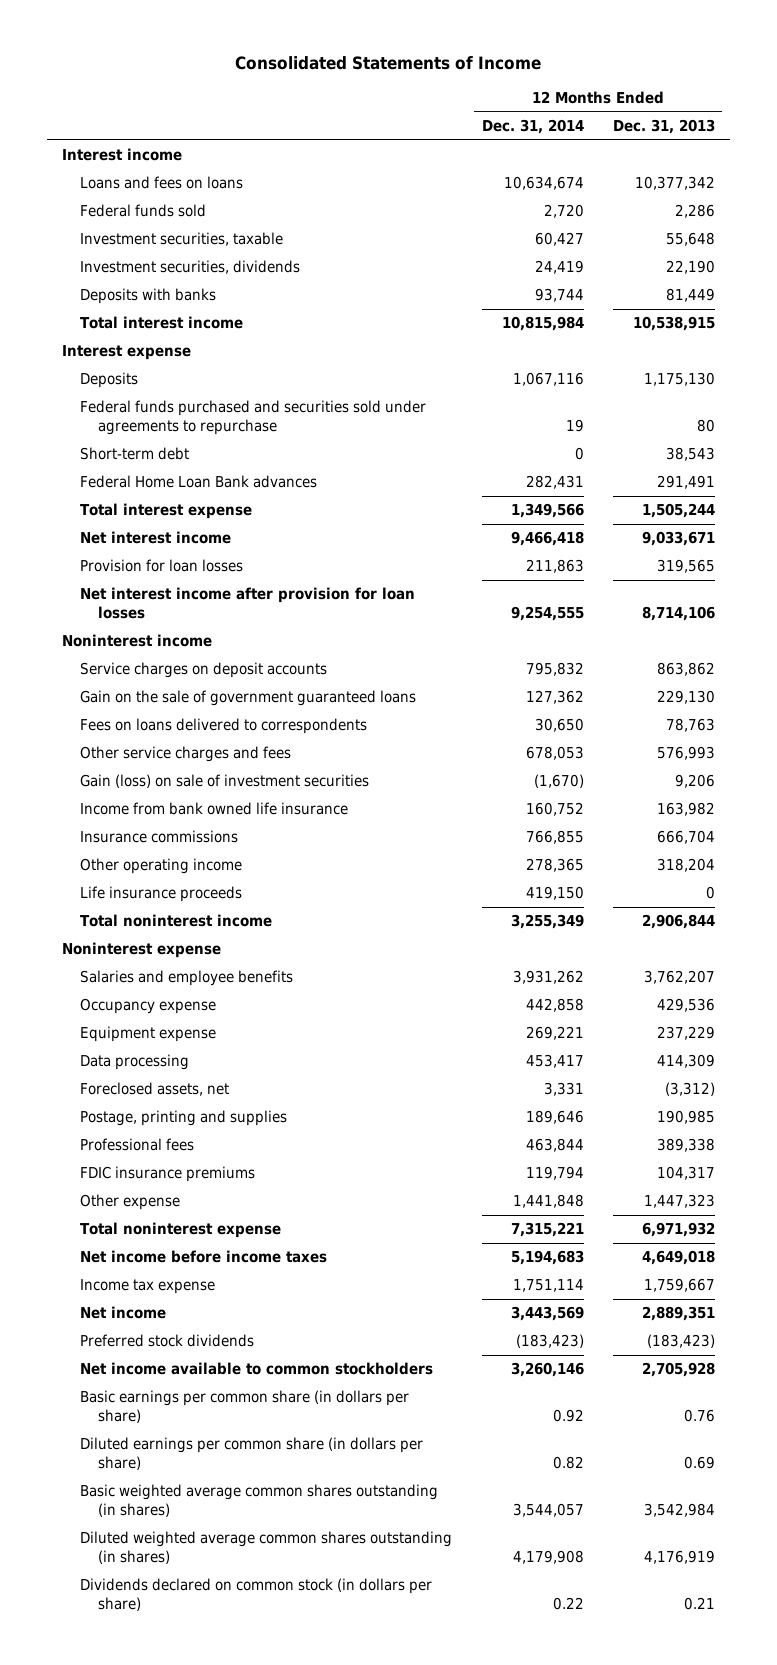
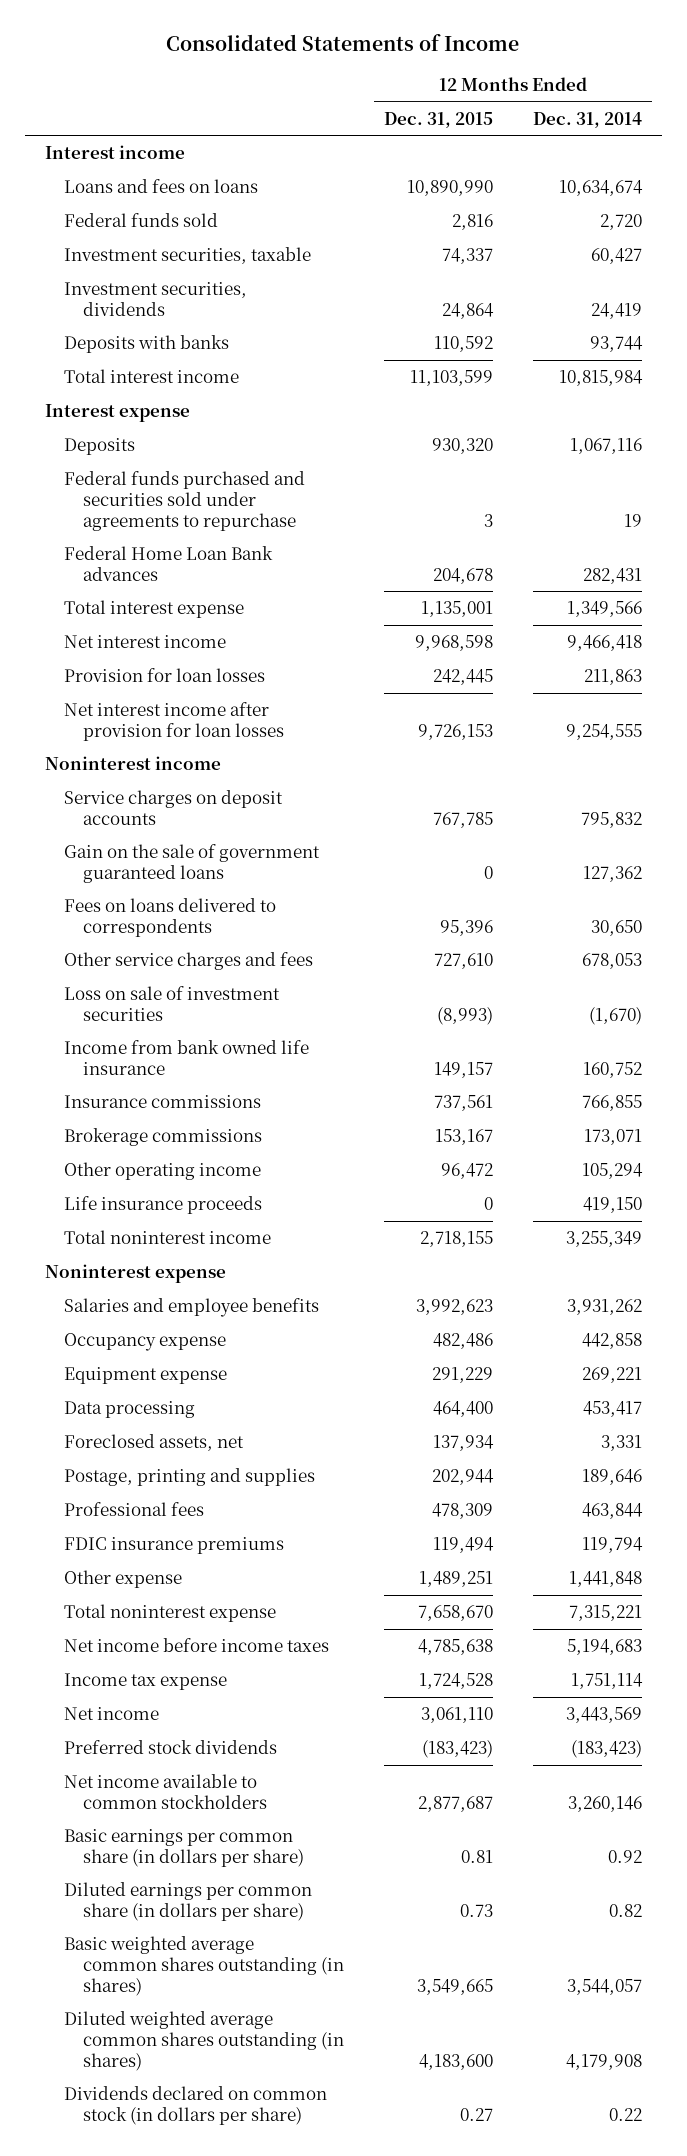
[613,119,716,135] Dec. 31, 2013 -> none
none -> [383,111,493,128] Dec. 31, 2015
[80,447,190,461] Short-term debt -> none
[80,774,370,789] Gain (loss) on sale of investment securities -> [63,985,280,1021] Loss on sale of investment securities
none -> [63,1127,262,1146] Brokerage commissions
[525,858,584,873] 278,365 -> [581,1162,643,1179] 105,294

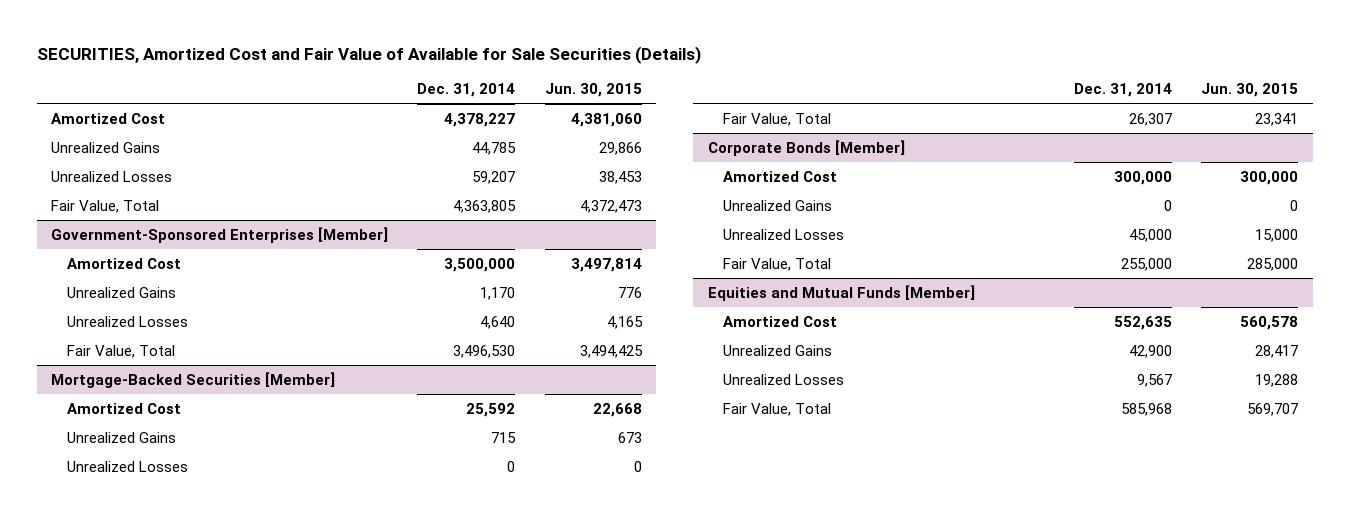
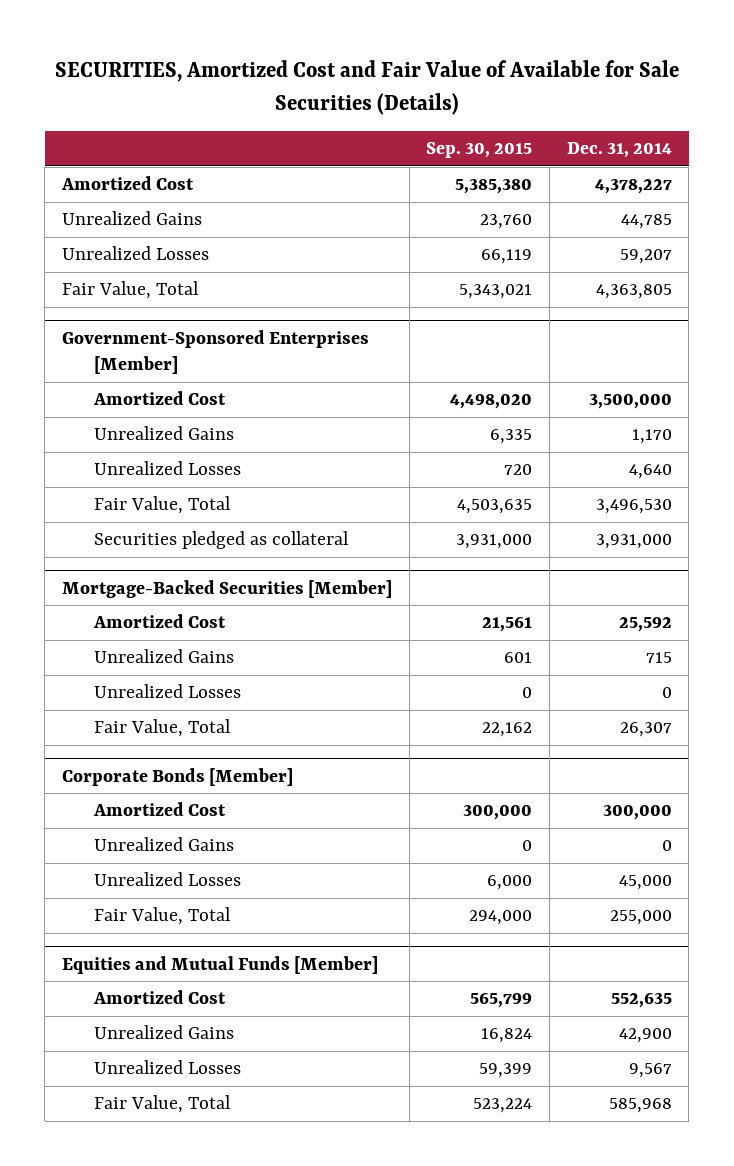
[544,82,642,97] Jun. 30, 2015 -> none
none -> [426,142,533,159] Sep. 30, 2015
none -> [93,531,349,550] Securities pledged as collateral

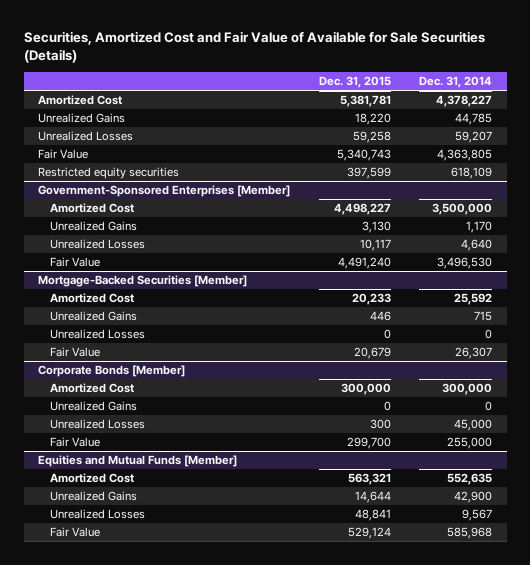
[54,60,679,115] SECURITIES, Amortized Cost and Fair Value of Available for Sale Securities (Details) -> [23,30,485,64] Securities, Amortized Cost and Fair Value of Available for Sale Securities (Details)
[426,142,533,159] Sep. 30, 2015 -> none
none -> [318,76,391,89] Dec. 31, 2015
[61,281,199,300] Fair Value, Total -> [37,149,88,160] Fair Value
none -> [37,167,179,180] Restricted equity securities
[93,531,349,550] Securities pledged as collateral -> none
[93,496,231,515] Fair Value, Total -> [49,257,100,268] Fair Value
[93,719,231,738] Fair Value, Total -> [49,347,100,358] Fair Value
[93,907,231,926] Fair Value, Total -> [49,437,100,448] Fair Value
[93,1095,231,1114] Fair Value, Total -> [49,527,100,538] Fair Value

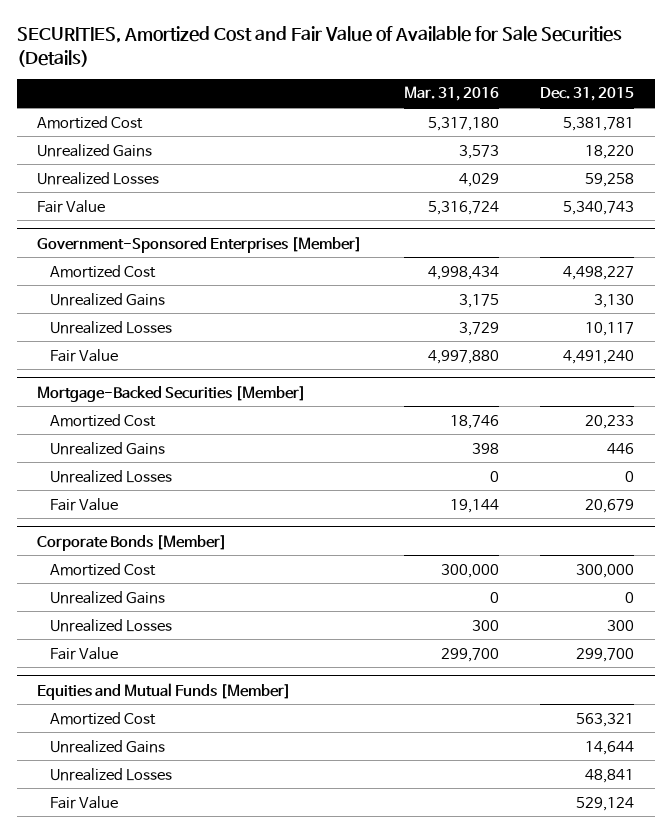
[23,30,485,64] Securities, Amortized Cost and Fair Value of Available for Sale Securities (Details) -> [16,26,622,67] SECURITIES, Amortized Cost and Fair Value of Available for Sale Securities (Details)
[419,76,493,89] Dec. 31, 2014 -> none
none -> [403,86,499,102] Mar. 31, 2016
[37,167,179,180] Restricted equity securities -> none

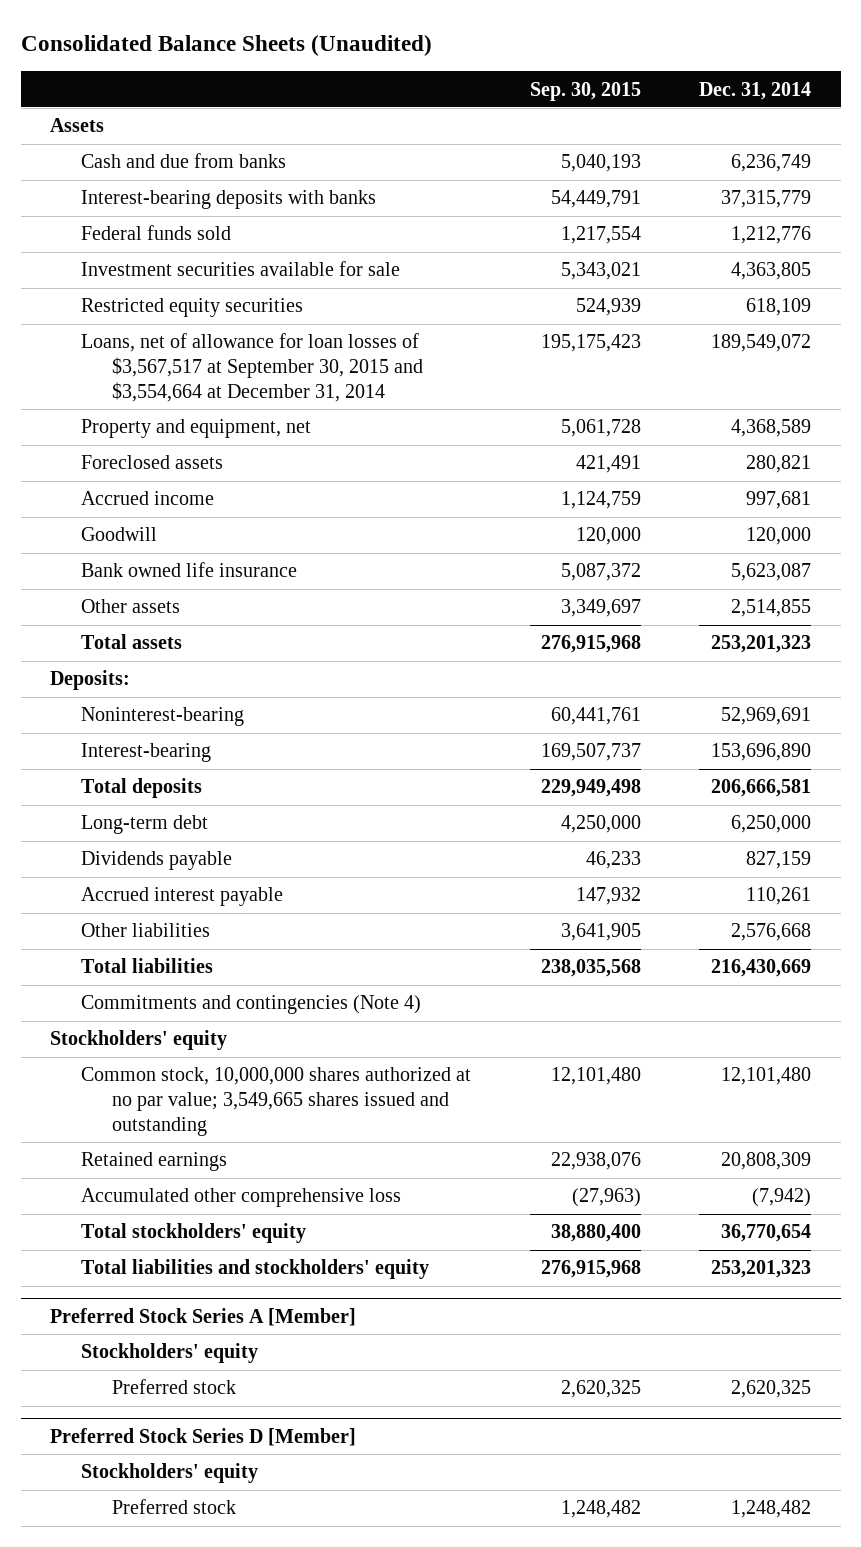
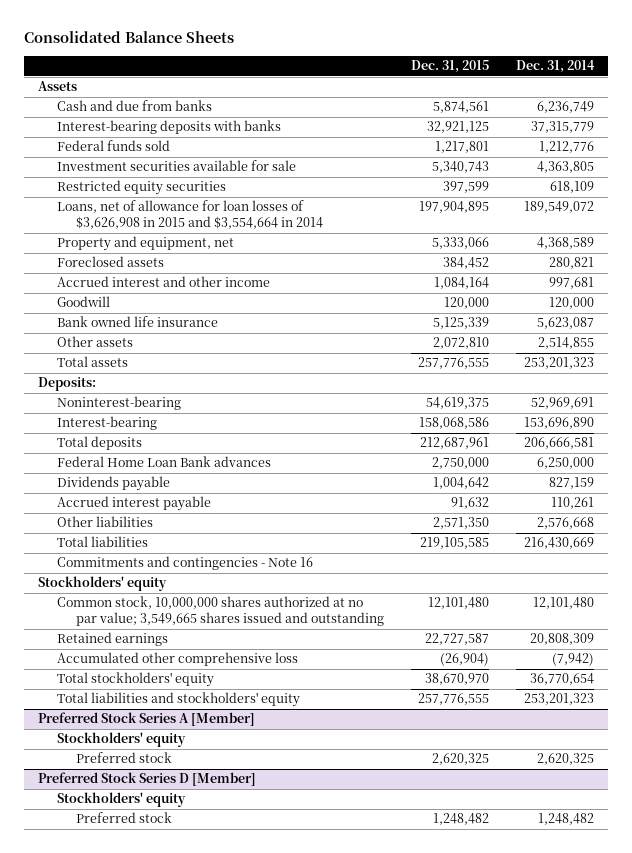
[20,35,432,57] Consolidated Balance Sheets (Unaudited) -> [24,31,235,44] Consolidated Balance Sheets
[529,81,641,101] Sep. 30, 2015 -> none
none -> [411,60,490,74] Dec. 31, 2015
[80,333,423,402] Loans, net of allowance for loan losses of $3,567,517 at September 30, 2015 and $3,554,664 at December 31, 2014 -> [56,200,324,230] Loans, net of allowance for loan losses of $3,626,908 in 2015 and $3,554,664 in 2014
[80,491,214,506] Accrued income -> [56,276,270,288] Accrued interest and other income
[80,815,208,835] Long-term debt -> [56,456,271,468] Federal Home Loan Bank advances
[80,995,421,1015] Commitments and contingencies (Note 4) -> [56,556,313,571] Commitments and contingencies - Note 16

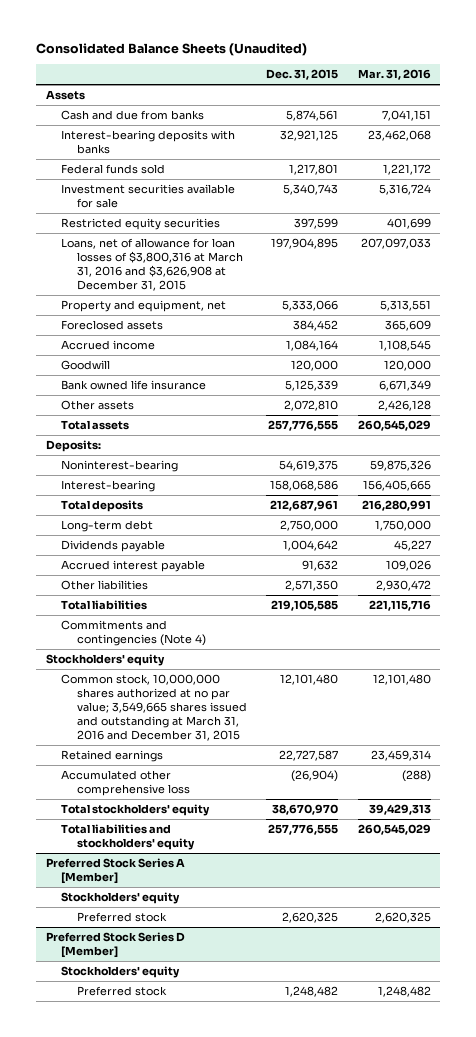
[24,31,235,44] Consolidated Balance Sheets -> [35,42,307,56] Consolidated Balance Sheets (Unaudited)
[516,60,596,74] Dec. 31, 2014 -> none
none -> [357,69,431,81] Mar. 31, 2016
[56,200,324,230] Loans, net of allowance for loan losses of $3,626,908 in 2015 and $3,554,664 in 2014 -> [61,238,243,292] Loans, net of allowance for loan losses of $3,800,316 at March 31, 2016 and $3,626,908 at December 31, 2015
[56,276,270,288] Accrued interest and other income -> [61,340,156,351] Accrued income
[56,456,271,468] Federal Home Loan Bank advances -> [61,520,154,533] Long-term debt
[56,556,313,571] Commitments and contingencies - Note 16 -> [61,620,206,647] Commitments and contingencies (Note 4)
[56,596,385,627] Common stock, 10,000,000 shares authorized at no par value; 3,549,665 shares issued and outstanding -> [61,674,247,742] Common stock, 10,000,000 shares authorized at no par value; 3,549,665 shares issued and outstanding at March 31, 2016 and December 31, 2015

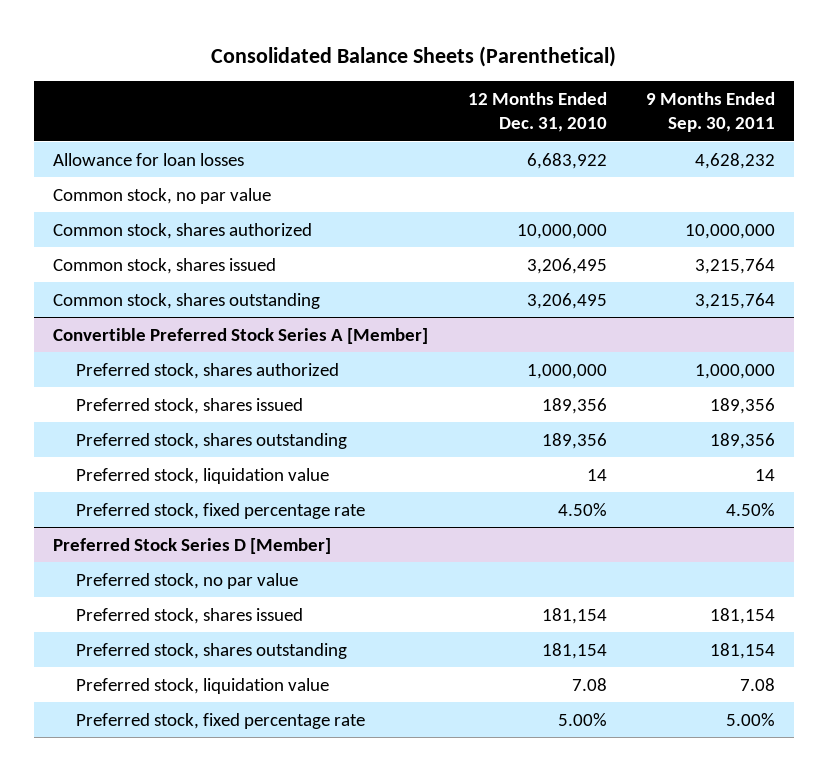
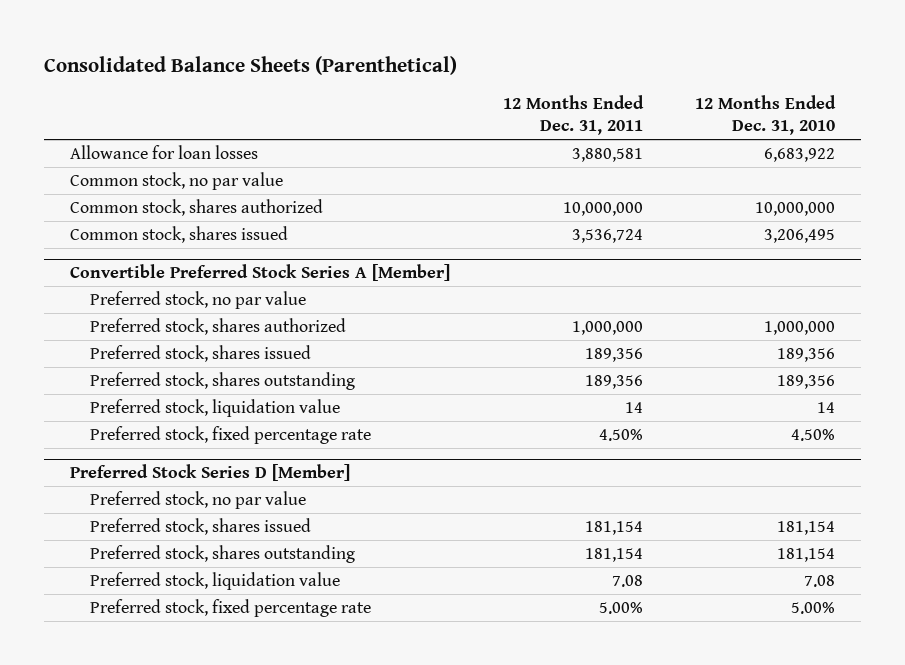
[645,91,775,133] 9 Months Ended Sep. 30, 2011 -> none
none -> [502,95,644,136] 12 Months Ended Dec. 31, 2011
[53,292,321,309] Common stock, shares outstanding -> none
none -> [90,291,307,310] Preferred stock, no par value

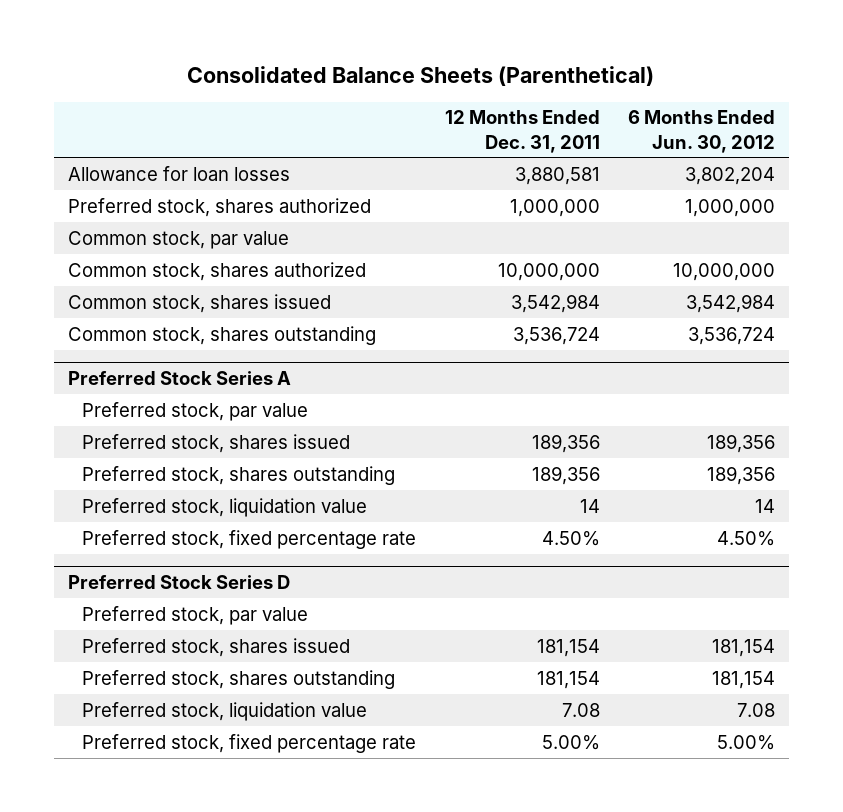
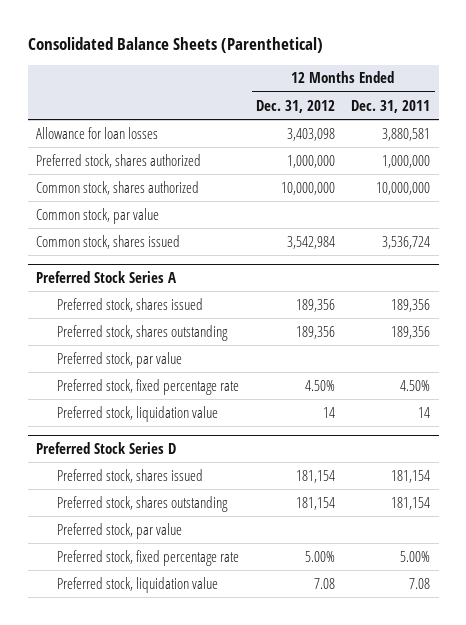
[627,110,775,153] 6 Months Ended Jun. 30, 2012 -> none
none -> [255,99,335,113] Dec. 31, 2012
[67,325,376,345] Common stock, shares outstanding -> none
[67,230,289,249] Common stock, par value -> [35,207,159,224] Common stock, par value
[510,293,600,313] 3,542,984 -> [382,235,431,249] 3,536,724
[82,401,309,421] Preferred stock, par value -> [57,351,183,368] Preferred stock, par value
[82,497,368,517] Preferred stock, liquidation value -> [57,405,219,422] Preferred stock, liquidation value
[82,605,309,625] Preferred stock, par value -> [57,522,183,539] Preferred stock, par value
[82,701,368,721] Preferred stock, liquidation value -> [57,576,219,593] Preferred stock, liquidation value

